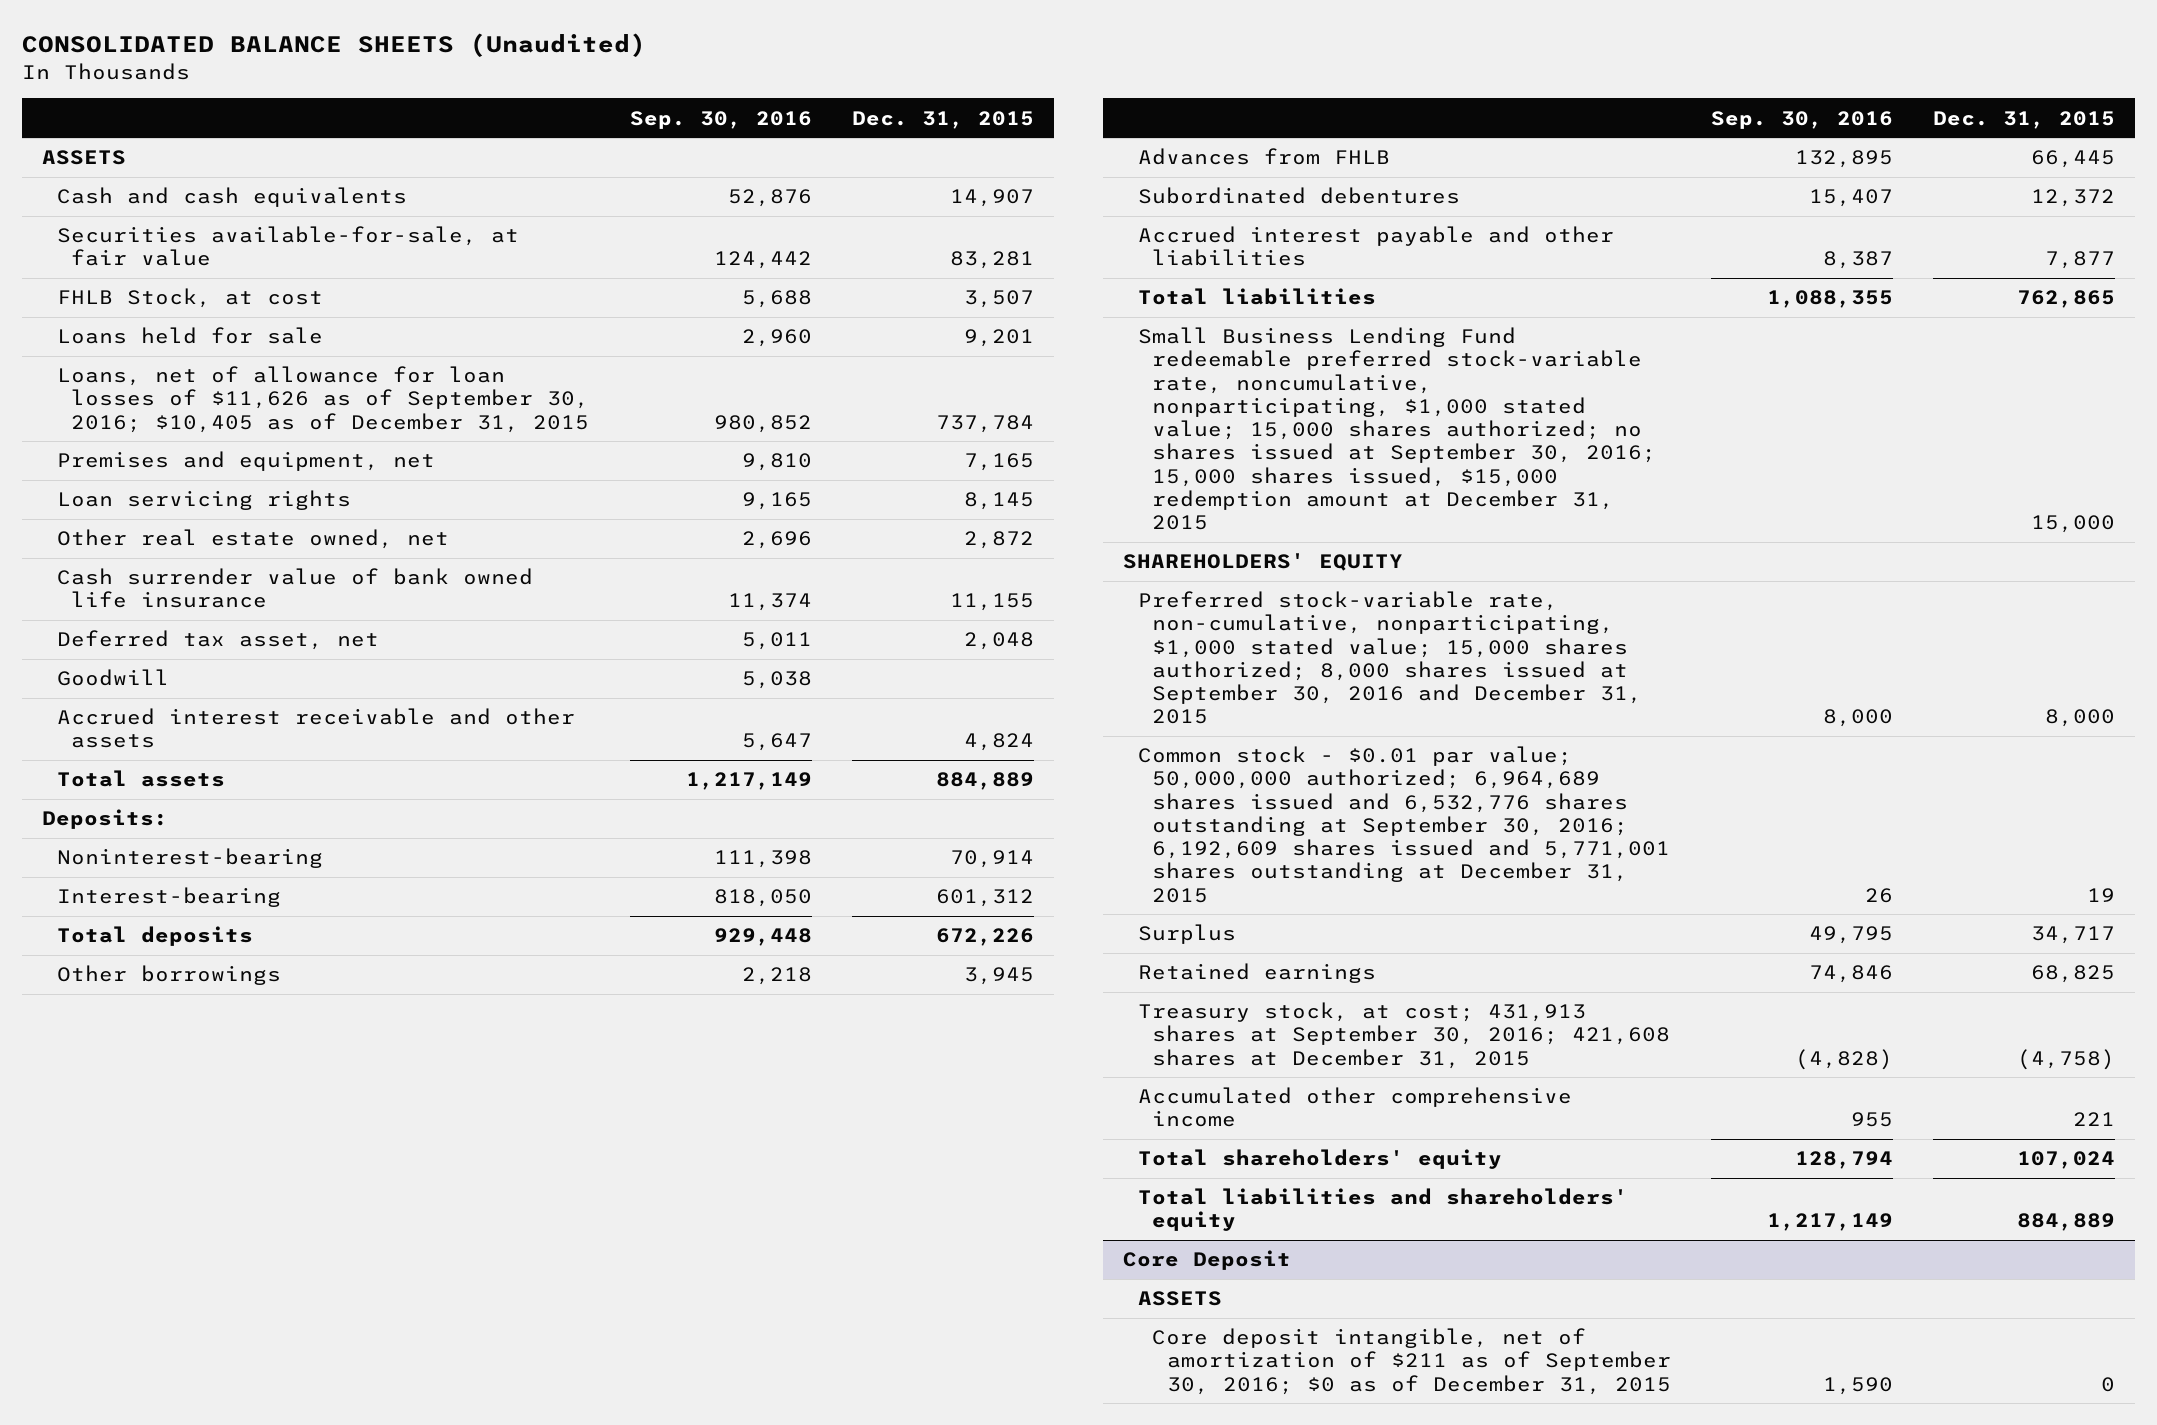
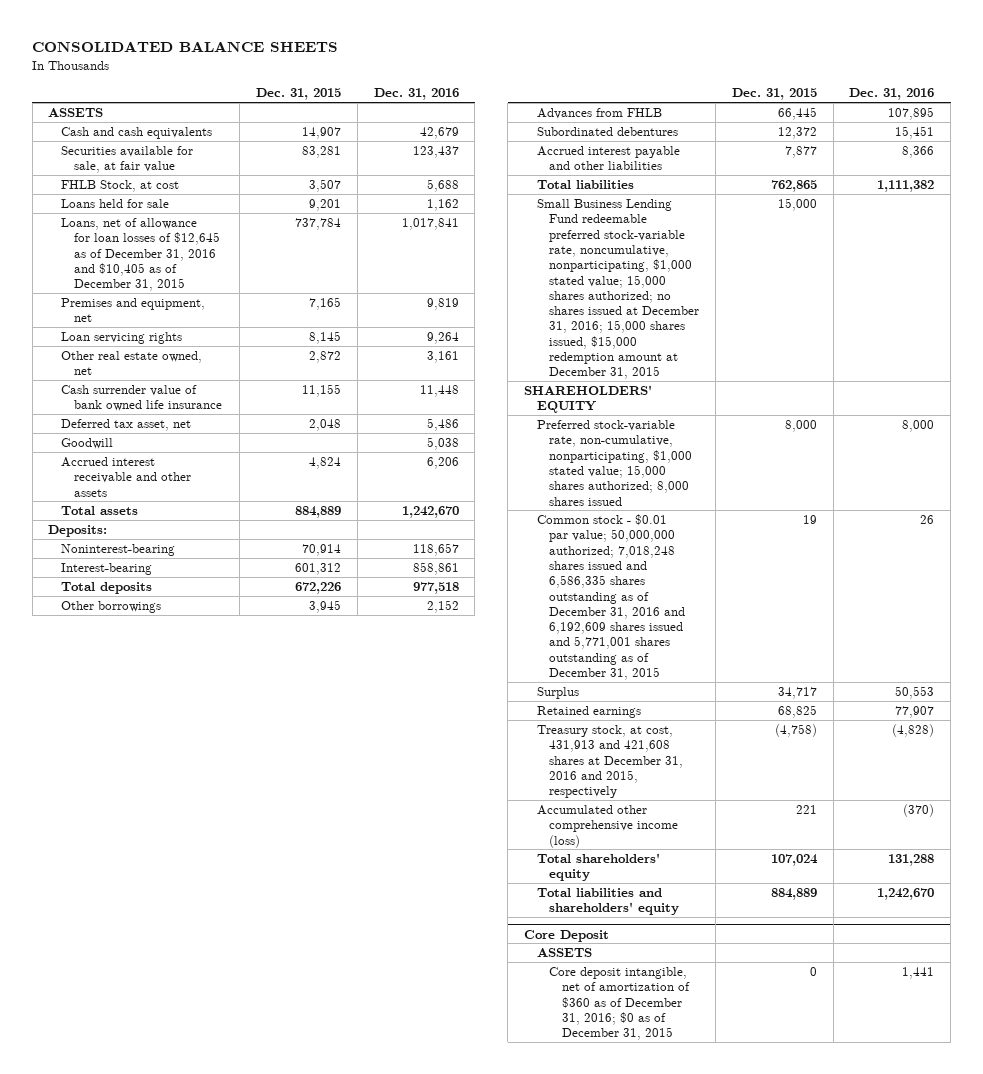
[22,33,647,58] CONSOLIDATED BALANCE SHEETS (Unaudited) -> [32,41,339,53] CONSOLIDATED BALANCE SHEETS
[630,110,813,129] Sep. 30, 2016 -> none
none -> [373,88,459,101] Dec. 31, 2016
[56,226,519,267] Securities available-for-sale, at fair value -> [60,145,193,174] Securities available for sale, at fair value
[56,366,590,433] Loans, net of allowance for loan losses of $11,626 as of September 30, 2016; $10,405 as of December 31, 2015 -> [60,217,220,292] Loans, net of allowance for loan losses of $12,645 as of December 31, 2016 and $10,405 as of December 31, 2015
[1137,327,1657,531] Small Business Lending Fund redeemable preferred stock-variable rate, noncumulative, nonparticipating, $1,000 stated value; 15,000 shares authorized; no shares issued at September 30, 2016; 15,000 shares issued, $15,000 redemption amount at December 31, 2015 -> [536,198,700,380] Small Business Lending Fund redeemable preferred stock-variable rate, noncumulative, nonparticipating, $1,000 stated value; 15,000 shares authorized; no shares issued at December 31, 2016; 15,000 shares issued, $15,000 redemption amount at December 31, 2015
[1137,591,1643,725] Preferred stock-variable rate, non-cumulative, nonparticipating, $1,000 stated value; 15,000 shares authorized; 8,000 shares issued at September 30, 2016 and December 31, 2015 -> [536,419,693,506] Preferred stock-variable rate, non-cumulative, nonparticipating, $1,000 stated value; 15,000 shares authorized; 8,000 shares issued
[1137,746,1671,903] Common stock - $0.01 par value; 50,000,000 authorized; 6,964,689 shares issued and 6,532,776 shares outstanding at September 30, 2016; 6,192,609 shares issued and 5,771,001 shares outstanding at December 31, 2015 -> [536,513,686,681] Common stock - $0.01 par value; 50,000,000 authorized; 7,018,248 shares issued and 6,586,335 shares outstanding as of December 31, 2016 and 6,192,609 shares issued and 5,771,001 shares outstanding as of December 31, 2015
[1137,1002,1671,1069] Treasury stock, at cost; 431,913 shares at September 30, 2016; 421,608 shares at December 31, 2015 -> [536,724,684,799] Treasury stock, at cost, 431,913 and 421,608 shares at December 31, 2016 and 2015, respectively
[1137,1087,1572,1128] Accumulated other comprehensive income -> [536,804,679,848] Accumulated other comprehensive income (loss)
[1152,1328,1672,1395] Core deposit intangible, net of amortization of $211 as of September 30, 2016; $0 as of December 31, 2015 -> [549,966,690,1041] Core deposit intangible, net of amortization of $360 as of December 31, 2016; $0 as of December 31, 2015

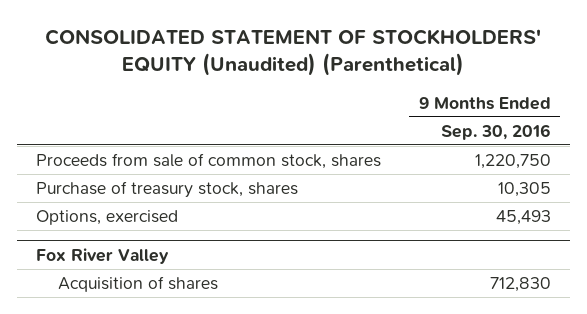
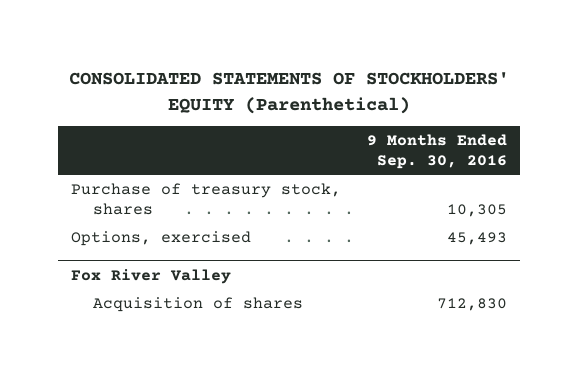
[45,29,542,77] CONSOLIDATED STATEMENT OF STOCKHOLDERS' EQUITY (Unaudited) (Parenthetical) -> [68,71,509,114] CONSOLIDATED STATEMENTS OF STOCKHOLDERS' EQUITY (Parenthetical)
[35,152,381,169] Proceeds from sale of common stock, shares -> none

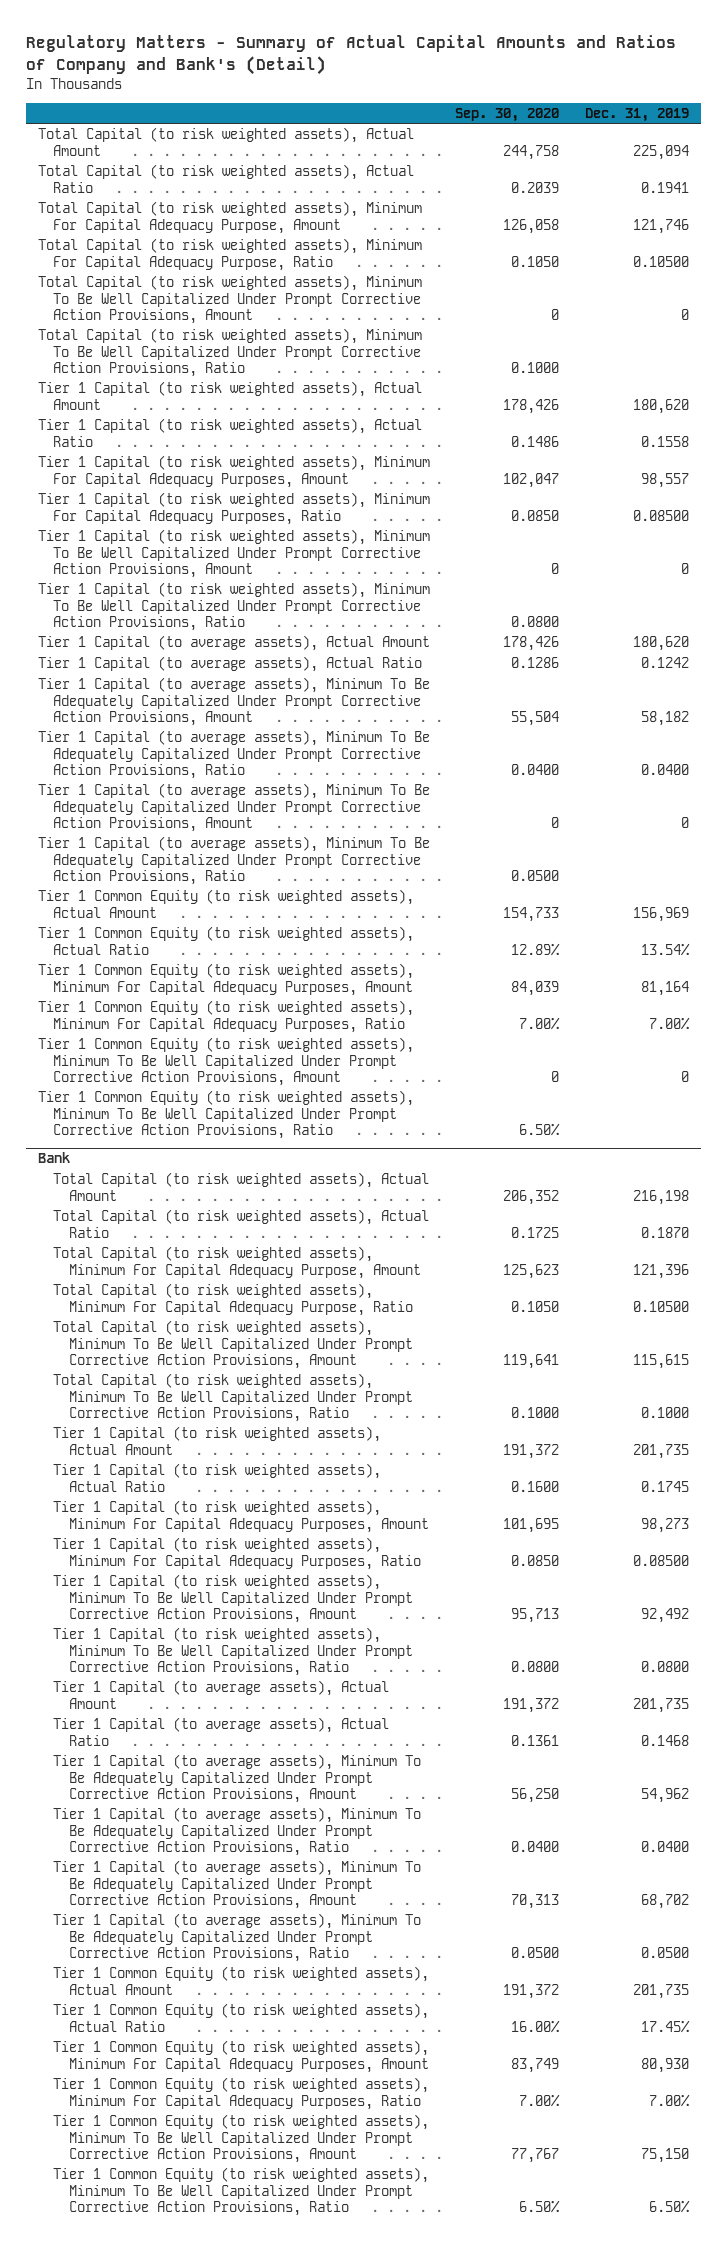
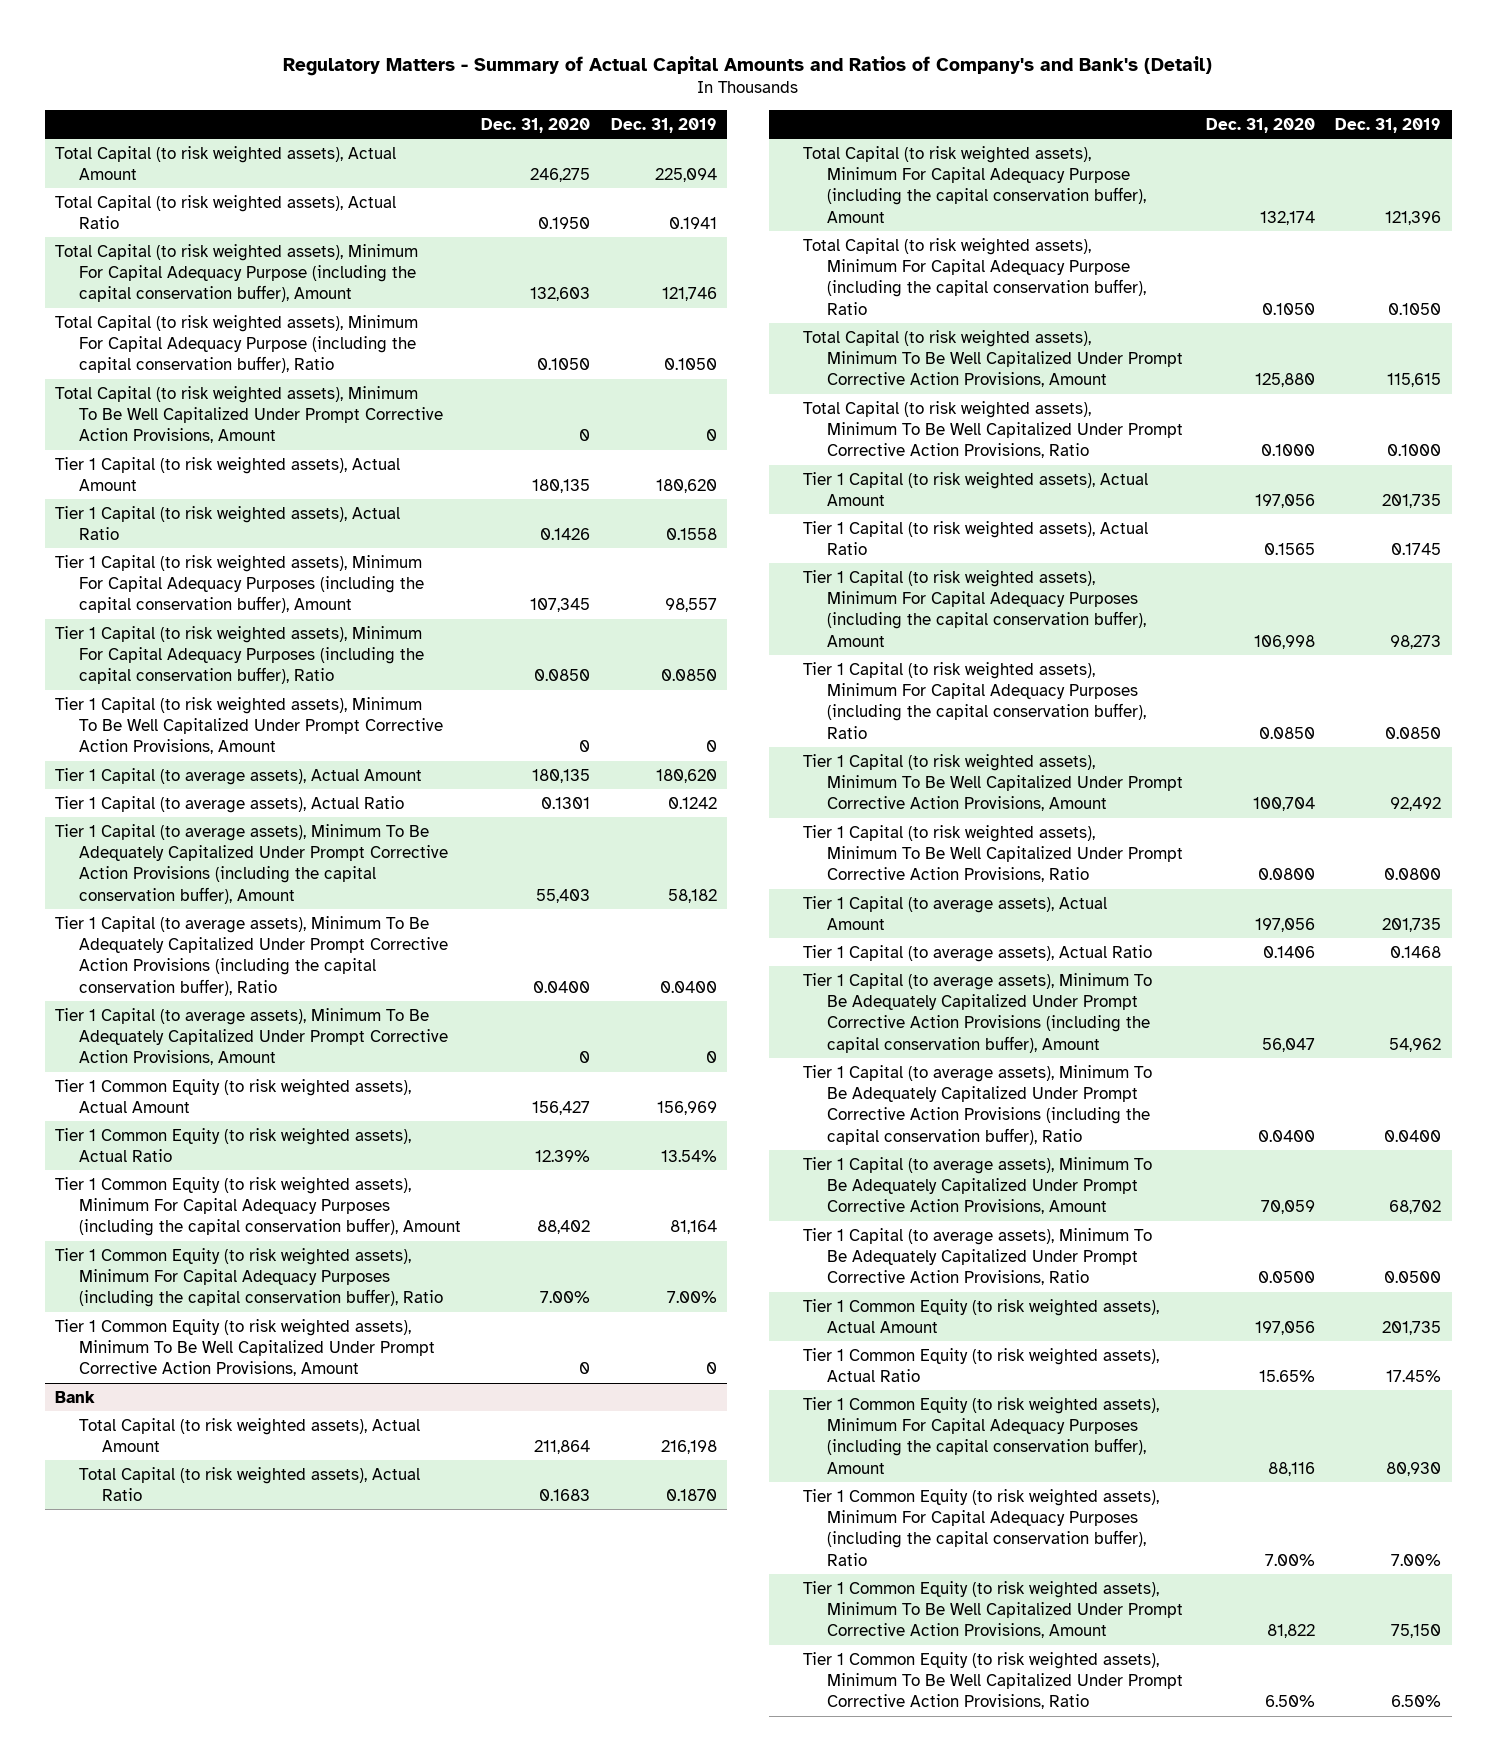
[25,34,676,75] Regulatory Matters - Summary of Actual Capital Amounts and Ratios of Company and Bank's (Detail) -> [283,55,1213,76] Regulatory Matters - Summary of Actual Capital Amounts and Ratios of Company's and Bank's (Detail)
[455,108,560,123] Sep. 30, 2020 -> none
none -> [481,117,591,133] Dec. 31, 2020
[38,201,423,234] Total Capital (to risk weighted assets), Minimum For Capital Adequacy Purpose, Amount -> [55,243,419,303] Total Capital (to risk weighted assets), Minimum For Capital Adequacy Purpose (including the capital conservation buffer), Amount
[38,238,423,271] Total Capital (to risk weighted assets), Minimum For Capital Adequacy Purpose, Ratio -> [55,314,419,374] Total Capital (to risk weighted assets), Minimum For Capital Adequacy Purpose (including the capital conservation buffer), Ratio
[632,255,689,267] 0.10500 -> [664,358,718,371] 0.1050
[38,328,423,378] Total Capital (to risk weighted assets), Minimum To Be Well Capitalized Under Prompt Corrective Action Provisions, Ratio -> none
[38,455,431,488] Tier 1 Capital (to risk weighted assets), Minimum For Capital Adequacy Purposes, Amount -> [55,554,424,614] Tier 1 Capital (to risk weighted assets), Minimum For Capital Adequacy Purposes (including the capital conservation buffer), Amount
[38,492,431,525] Tier 1 Capital (to risk weighted assets), Minimum For Capital Adequacy Purposes, Ratio -> [55,625,424,685] Tier 1 Capital (to risk weighted assets), Minimum For Capital Adequacy Purposes (including the capital conservation buffer), Ratio
[632,509,689,521] 0.08500 -> [661,669,718,682] 0.0850
[38,582,431,632] Tier 1 Capital (to risk weighted assets), Minimum To Be Well Capitalized Under Prompt Corrective Action Provisions, Ratio -> none
[38,677,431,727] Tier 1 Capital (to average assets), Minimum To Be Adequately Capitalized Under Prompt Corrective Action Provisions, Amount -> [55,823,448,904] Tier 1 Capital (to average assets), Minimum To Be Adequately Capitalized Under Prompt Corrective Action Provisions (including the capital conservation buffer), Amount
[38,730,431,780] Tier 1 Capital (to average assets), Minimum To Be Adequately Capitalized Under Prompt Corrective Action Provisions, Ratio -> [55,915,448,996] Tier 1 Capital (to average assets), Minimum To Be Adequately Capitalized Under Prompt Corrective Action Provisions (including the capital conservation buffer), Ratio
[38,836,431,886] Tier 1 Capital (to average assets), Minimum To Be Adequately Capitalized Under Prompt Corrective Action Provisions, Ratio -> none
[38,963,415,996] Tier 1 Common Equity (to risk weighted assets), Minimum For Capital Adequacy Purposes, Amount -> [55,1176,461,1237] Tier 1 Common Equity (to risk weighted assets), Minimum For Capital Adequacy Purposes (including the capital conservation buffer), Amount
[38,1000,415,1033] Tier 1 Common Equity (to risk weighted assets), Minimum For Capital Adequacy Purposes, Ratio -> [55,1247,443,1308] Tier 1 Common Equity (to risk weighted assets), Minimum For Capital Adequacy Purposes (including the capital conservation buffer), Ratio
[38,1090,415,1140] Tier 1 Common Equity (to risk weighted assets), Minimum To Be Well Capitalized Under Prompt Corrective Action Provisions, Ratio -> none
[53,1246,421,1279] Total Capital (to risk weighted assets), Minimum For Capital Adequacy Purpose, Amount -> [803,145,1146,223] Total Capital (to risk weighted assets), Minimum For Capital Adequacy Purpose (including the capital conservation buffer), Amount
[53,1283,413,1316] Total Capital (to risk weighted assets), Minimum For Capital Adequacy Purpose, Ratio -> [803,237,1146,315] Total Capital (to risk weighted assets), Minimum For Capital Adequacy Purpose (including the capital conservation buffer), Ratio
[632,1300,689,1312] 0.10500 -> [1388,302,1442,315] 0.1050
[53,1500,429,1533] Tier 1 Capital (to risk weighted assets), Minimum For Capital Adequacy Purposes, Amount -> [803,569,1146,647] Tier 1 Capital (to risk weighted assets), Minimum For Capital Adequacy Purposes (including the capital conservation buffer), Amount
[53,1537,421,1570] Tier 1 Capital (to risk weighted assets), Minimum For Capital Adequacy Purposes, Ratio -> [803,661,1146,739] Tier 1 Capital (to risk weighted assets), Minimum For Capital Adequacy Purposes (including the capital conservation buffer), Ratio
[632,1554,689,1566] 0.08500 -> [1385,726,1442,739] 0.0850
[53,1754,422,1804] Tier 1 Capital (to average assets), Minimum To Be Adequately Capitalized Under Prompt Corrective Action Provisions, Amount -> [803,972,1153,1053] Tier 1 Capital (to average assets), Minimum To Be Adequately Capitalized Under Prompt Corrective Action Provisions (including the capital conservation buffer), Amount
[53,1807,422,1857] Tier 1 Capital (to average assets), Minimum To Be Adequately Capitalized Under Prompt Corrective Action Provisions, Ratio -> [803,1064,1153,1145] Tier 1 Capital (to average assets), Minimum To Be Adequately Capitalized Under Prompt Corrective Action Provisions (including the capital conservation buffer), Ratio
[53,2040,430,2073] Tier 1 Common Equity (to risk weighted assets), Minimum For Capital Adequacy Purposes, Amount -> [803,1396,1160,1474] Tier 1 Common Equity (to risk weighted assets), Minimum For Capital Adequacy Purposes (including the capital conservation buffer), Amount
[53,2077,430,2110] Tier 1 Common Equity (to risk weighted assets), Minimum For Capital Adequacy Purposes, Ratio -> [803,1488,1160,1566] Tier 1 Common Equity (to risk weighted assets), Minimum For Capital Adequacy Purposes (including the capital conservation buffer), Ratio

